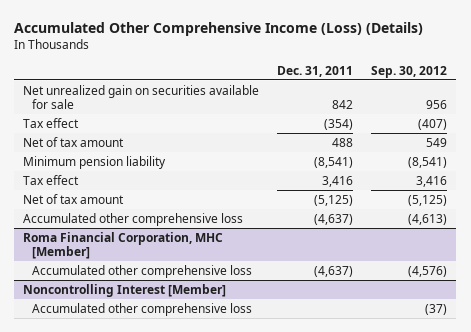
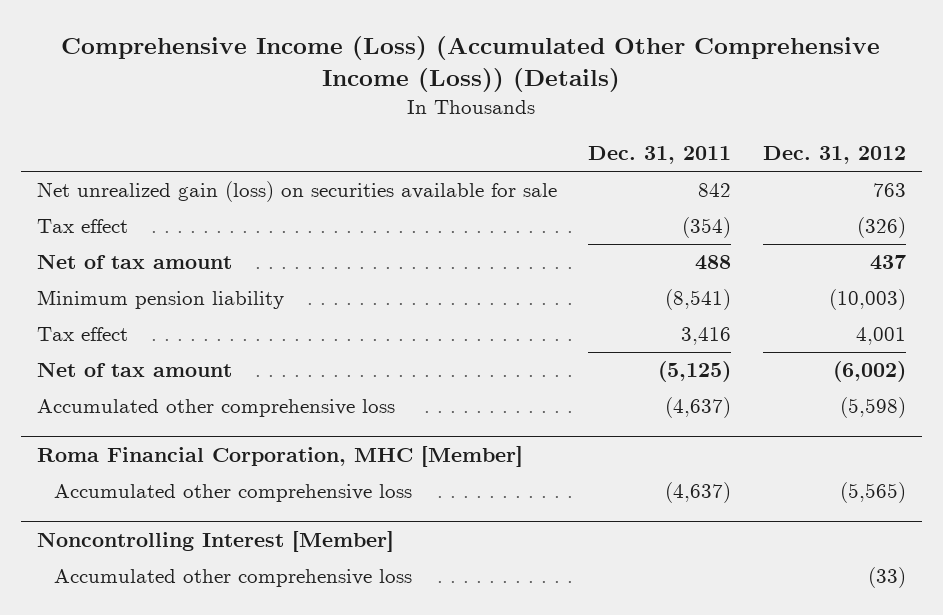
[14,22,424,37] Accumulated Other Comprehensive Income (Loss) (Details) -> [61,35,881,92] Comprehensive Income (Loss) (Accumulated Other Comprehensive Income (Loss)) (Details)
[371,66,448,79] Sep. 30, 2012 -> none
none -> [762,146,906,165] Dec. 31, 2012
[23,84,260,110] Net unrealized gain on securities available for sale -> [36,181,557,203] Net unrealized gain (loss) on securities available for sale

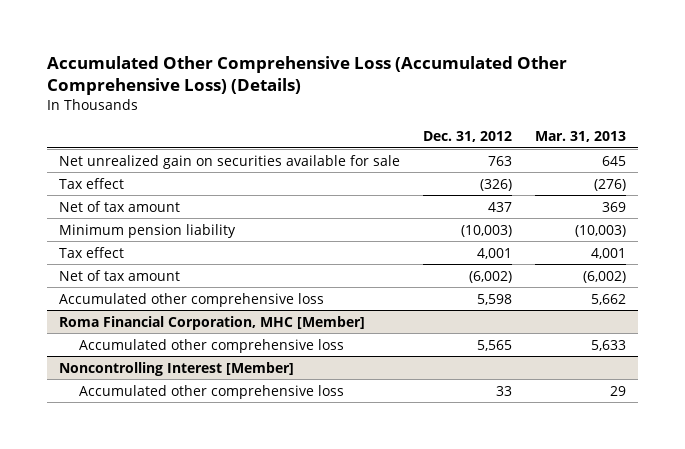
[61,35,881,92] Comprehensive Income (Loss) (Accumulated Other Comprehensive Income (Loss)) (Details) -> [47,56,568,96] Accumulated Other Comprehensive Loss (Accumulated Other Comprehensive Loss) (Details)
[588,146,732,165] Dec. 31, 2011 -> none
none -> [535,131,627,143] Mar. 31, 2013
[36,181,557,203] Net unrealized gain (loss) on securities available for sale -> [58,154,400,169] Net unrealized gain on securities available for sale
[839,397,906,419] (5,598) -> [477,293,513,305] 5,598
[839,482,906,504] (5,565) -> [477,339,513,351] 5,565
[867,567,906,589] (33) -> [496,385,513,396] 33

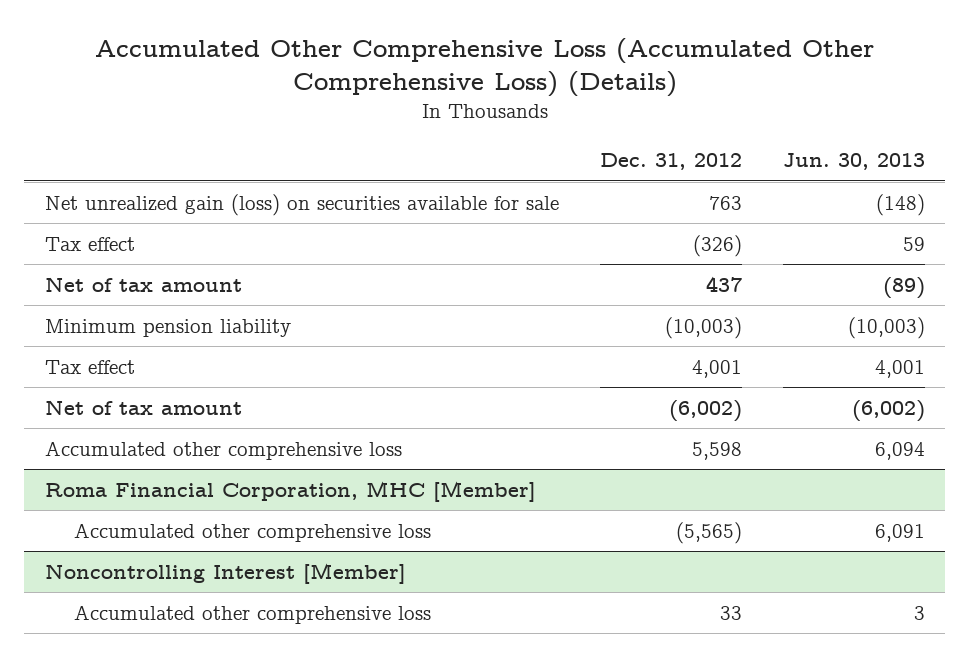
[535,131,627,143] Mar. 31, 2013 -> none
none -> [782,153,925,171] Jun. 30, 2013
[58,154,400,169] Net unrealized gain on securities available for sale -> [44,194,559,217] Net unrealized gain (loss) on securities available for sale
[477,339,513,351] 5,565 -> [675,522,742,545] (5,565)

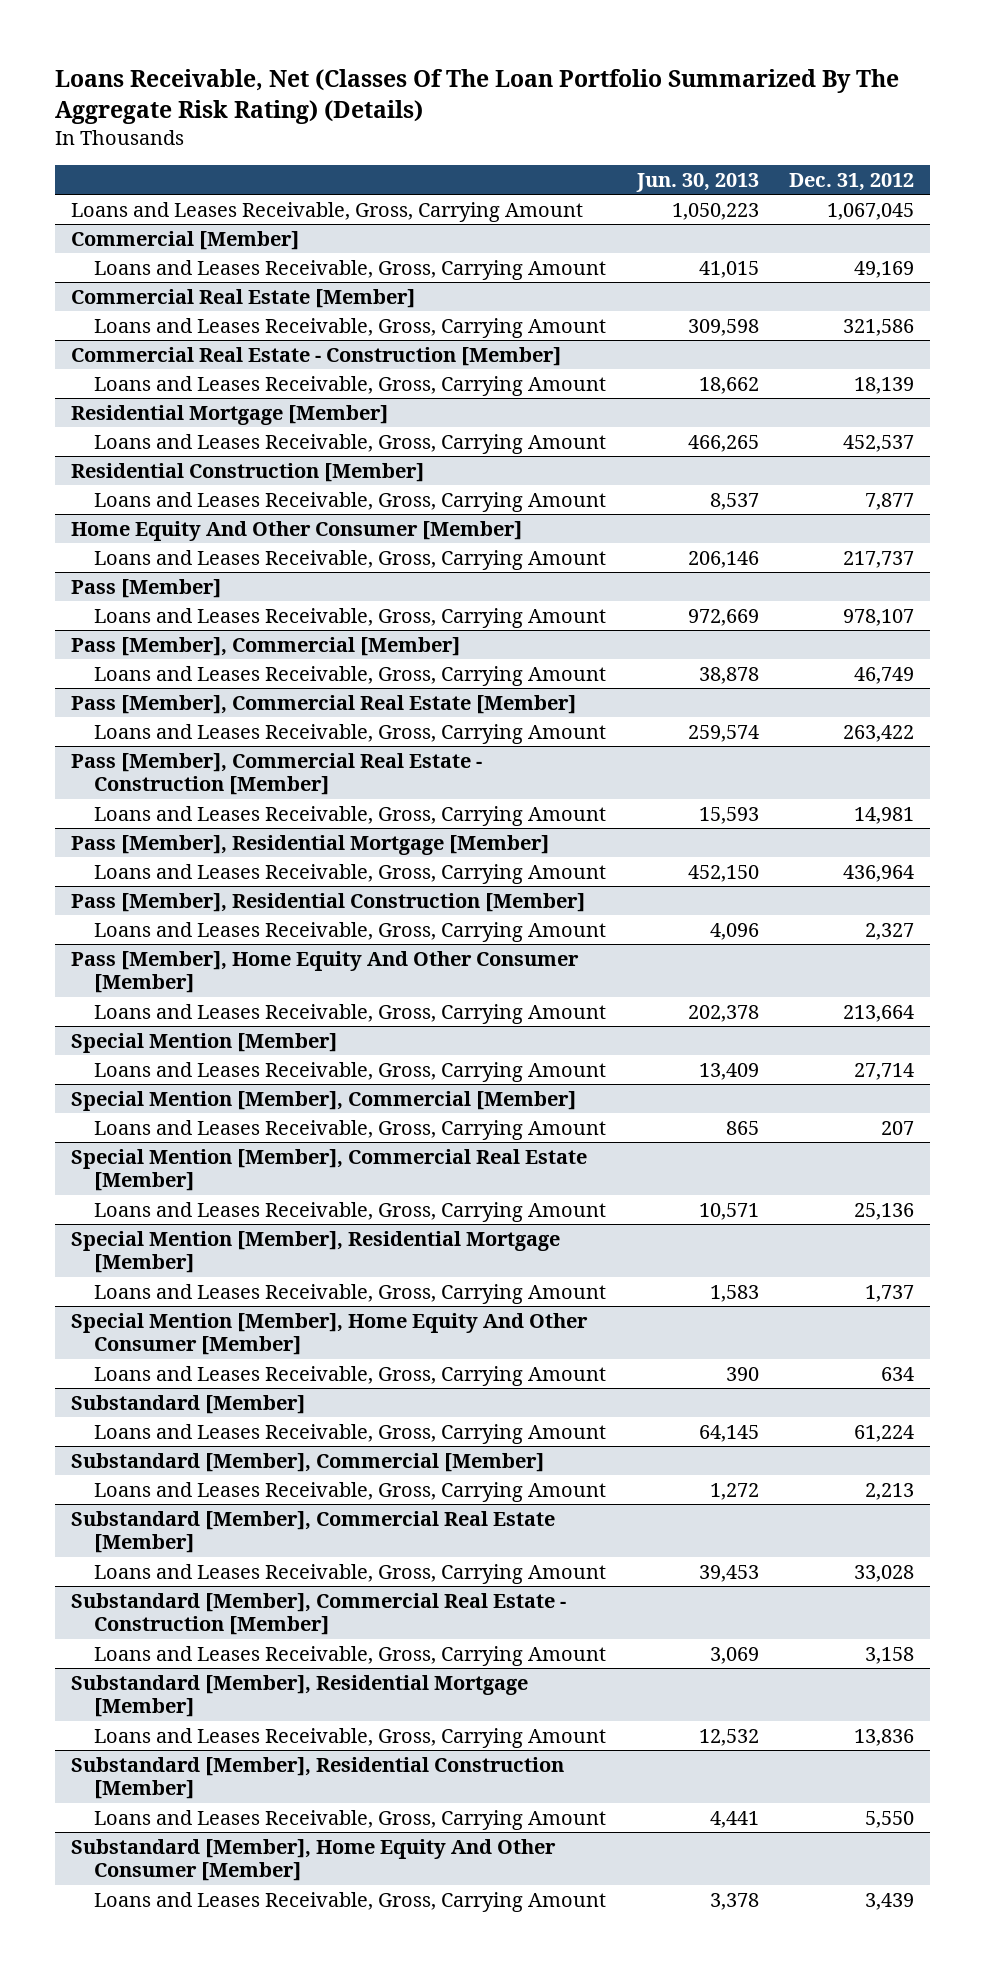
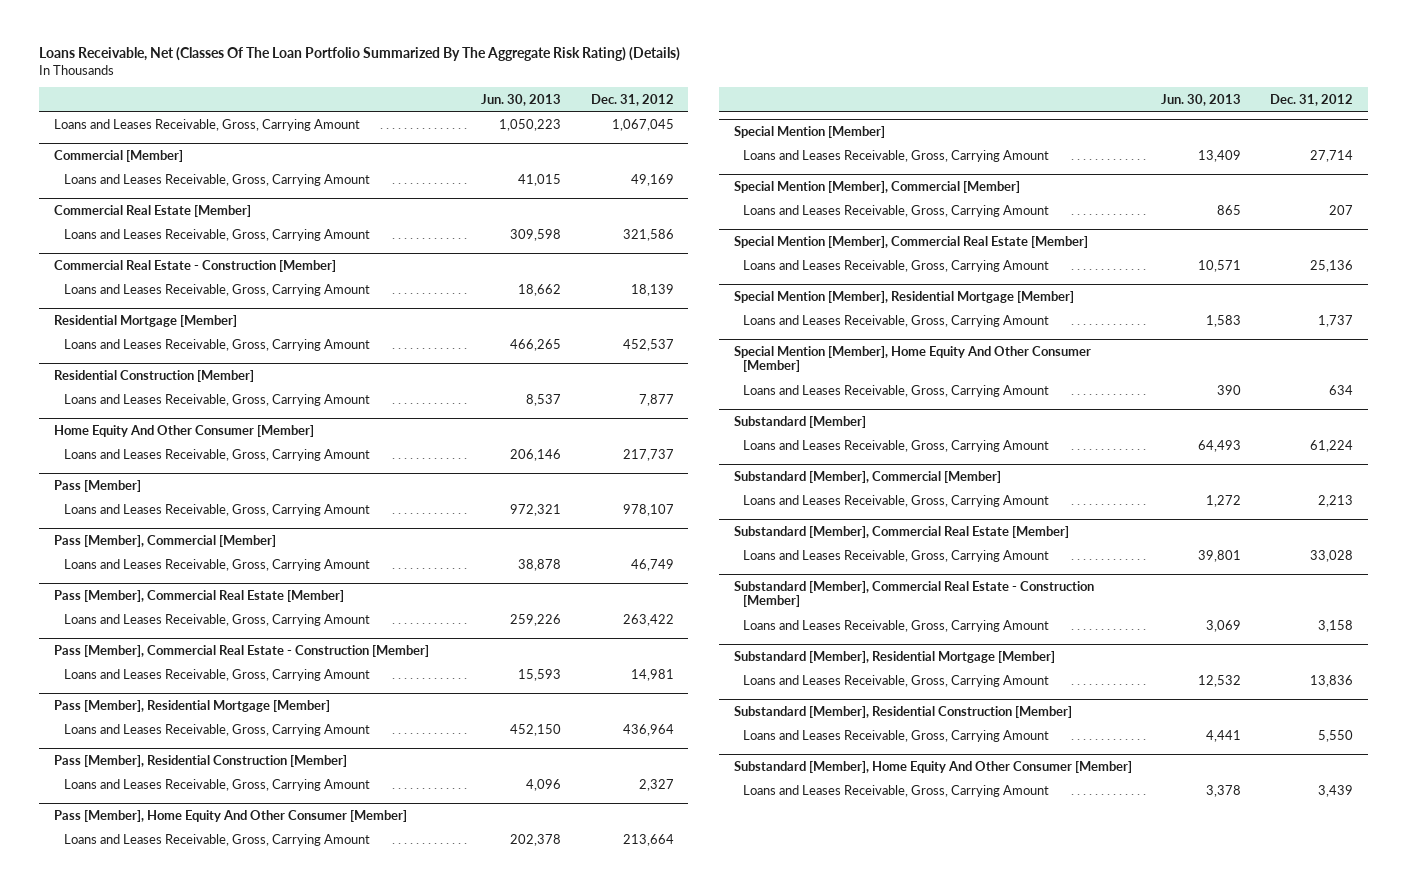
[687,608,759,626] 972,669 -> [510,503,562,516] 972,321
[687,724,759,742] 259,574 -> [510,613,562,626] 259,226
[698,1424,759,1442] 64,145 -> [1198,439,1242,452] 64,493
[698,1564,759,1582] 39,453 -> [1198,549,1242,562] 39,801

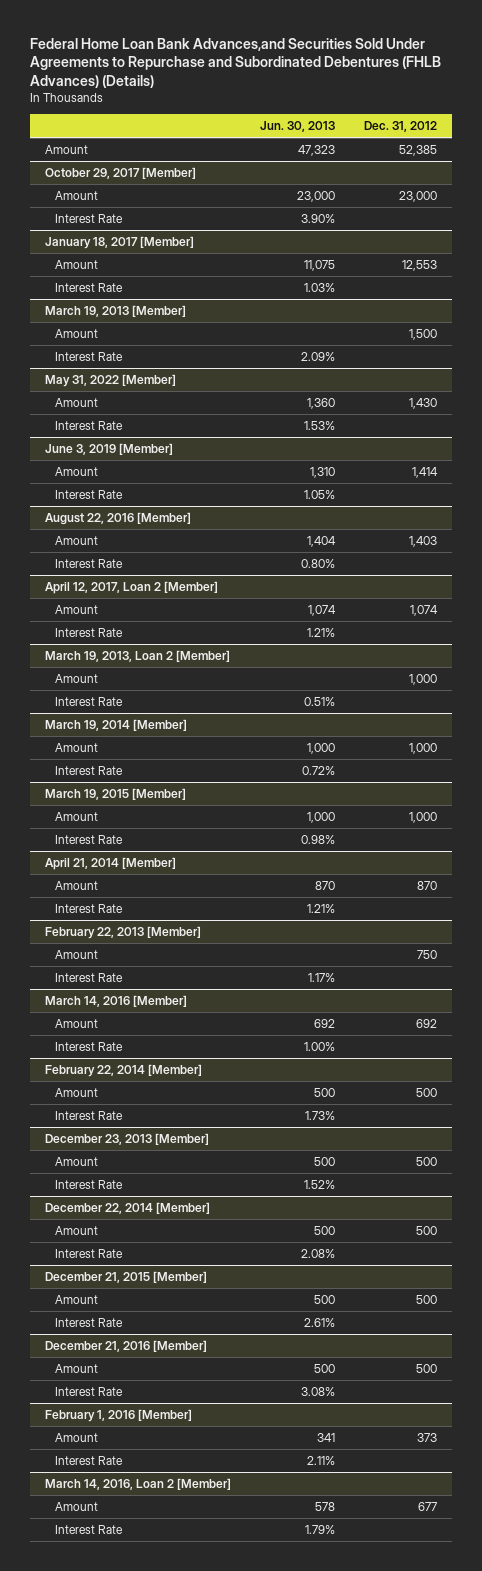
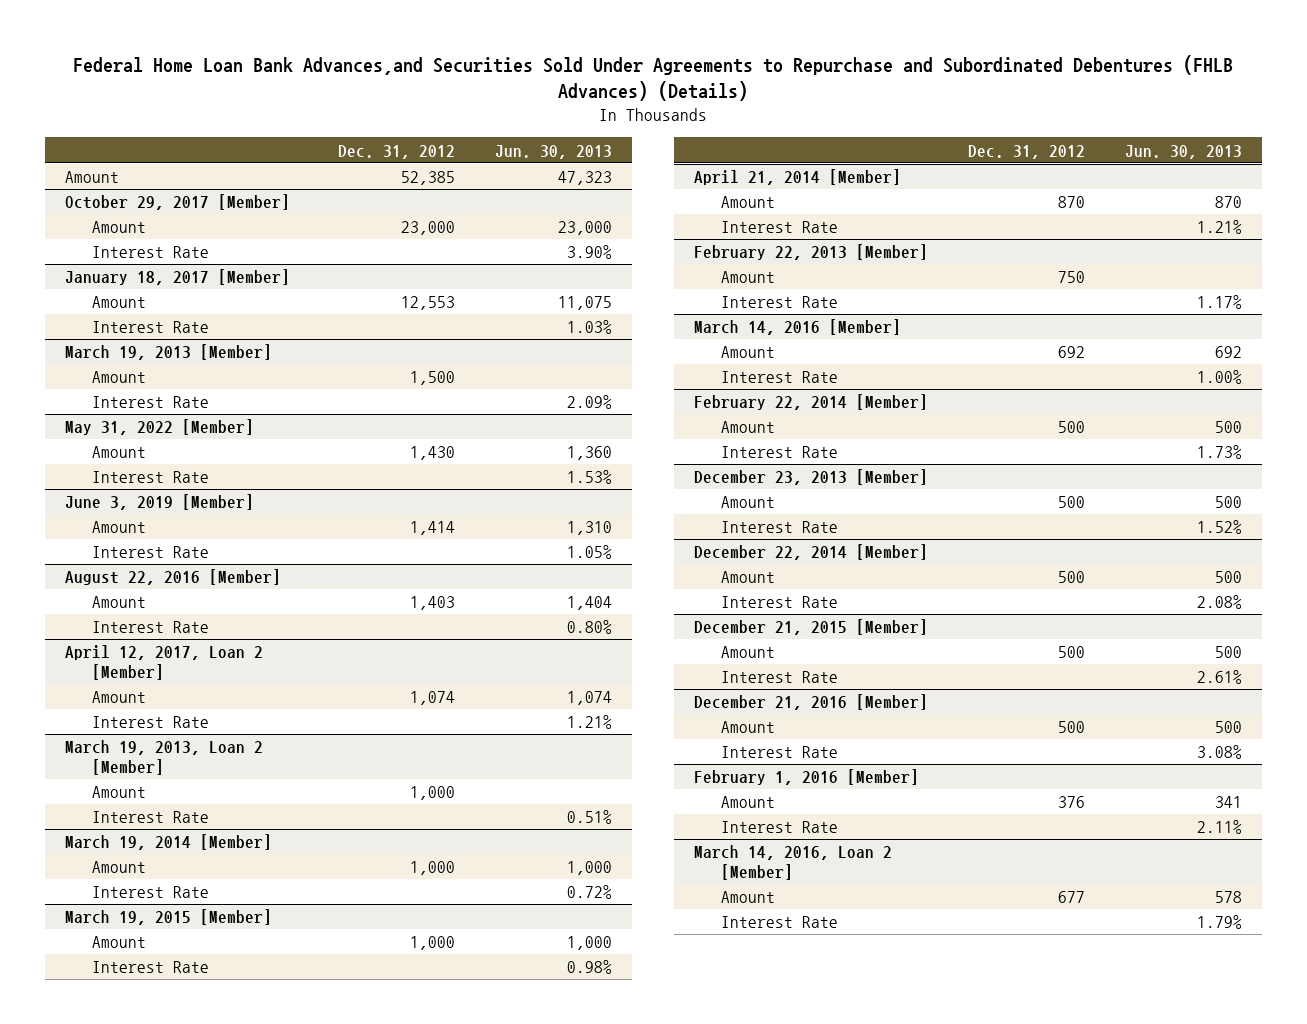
[417,1432,438,1442] 373 -> [1058,796,1086,809] 376

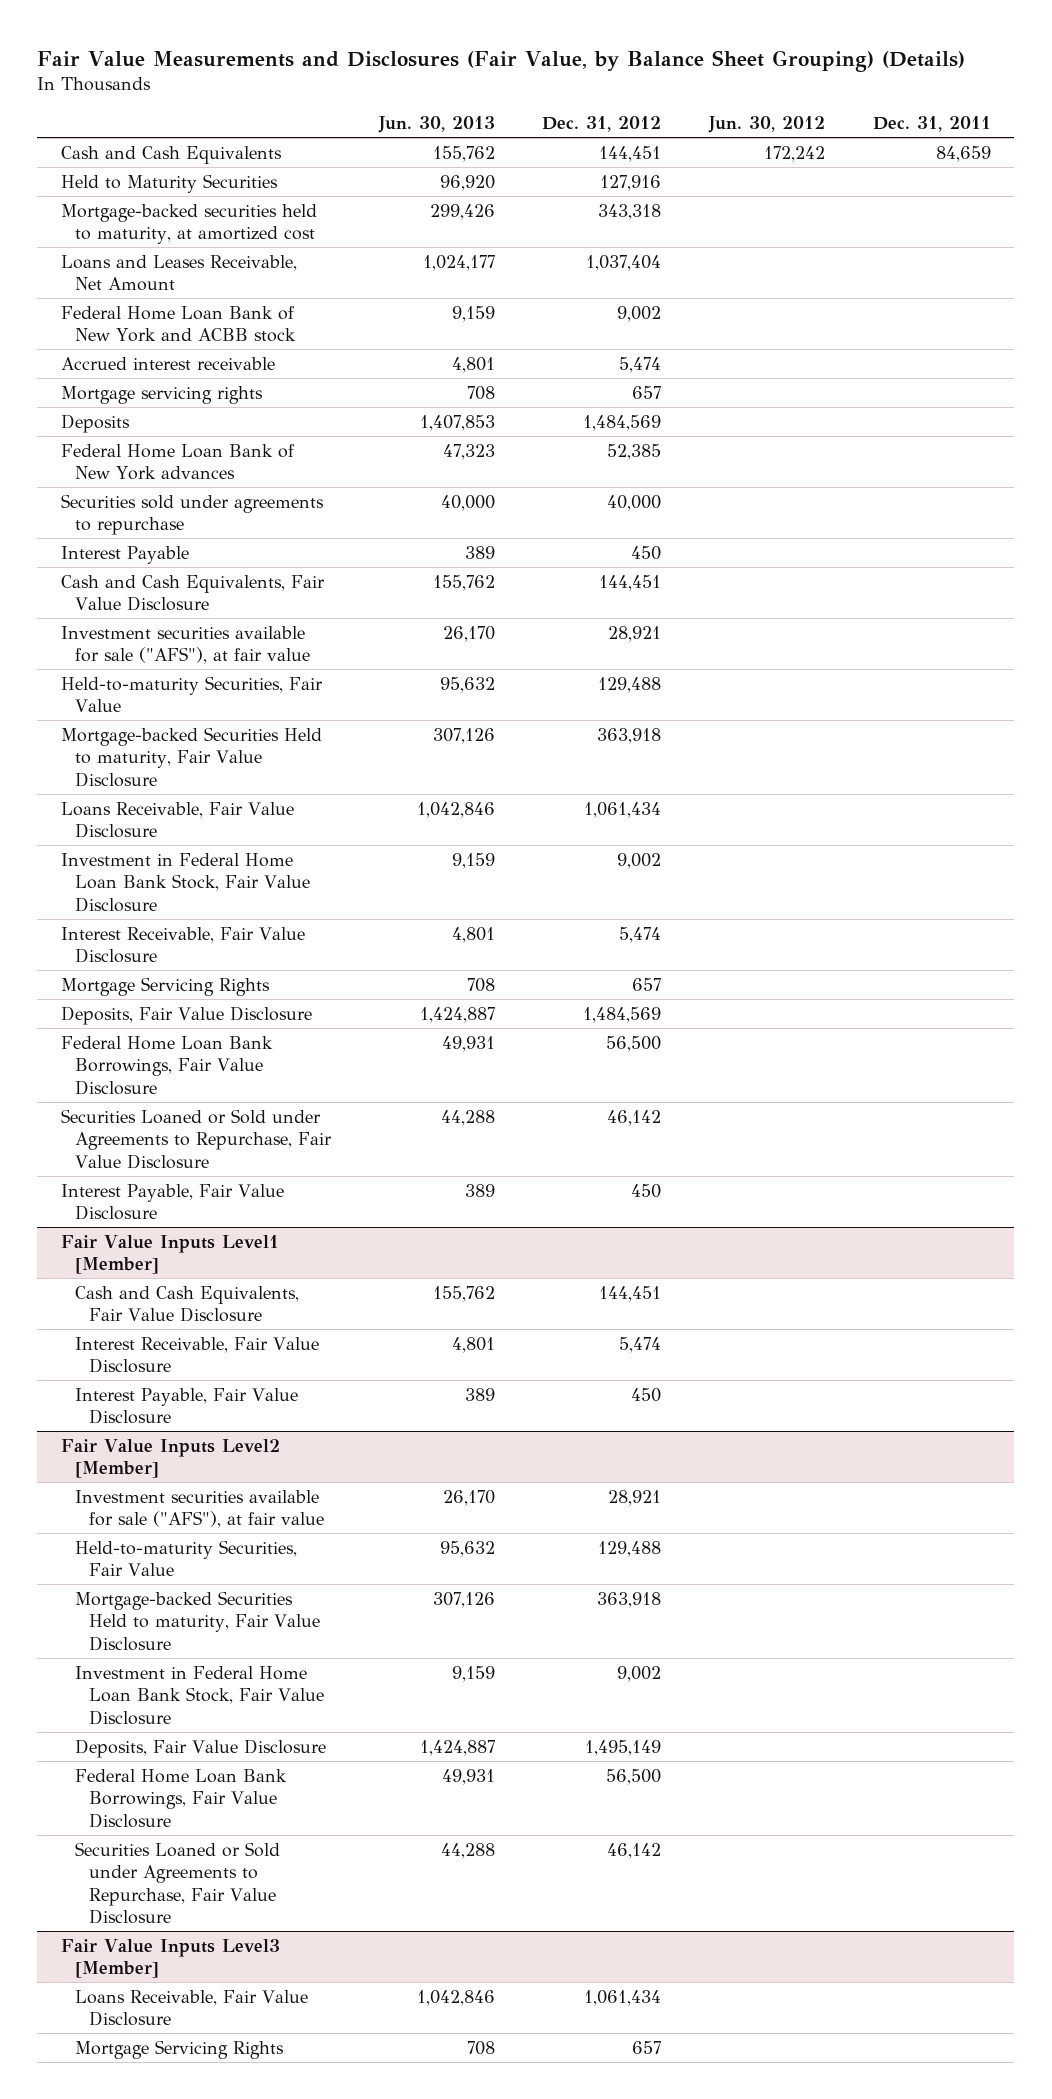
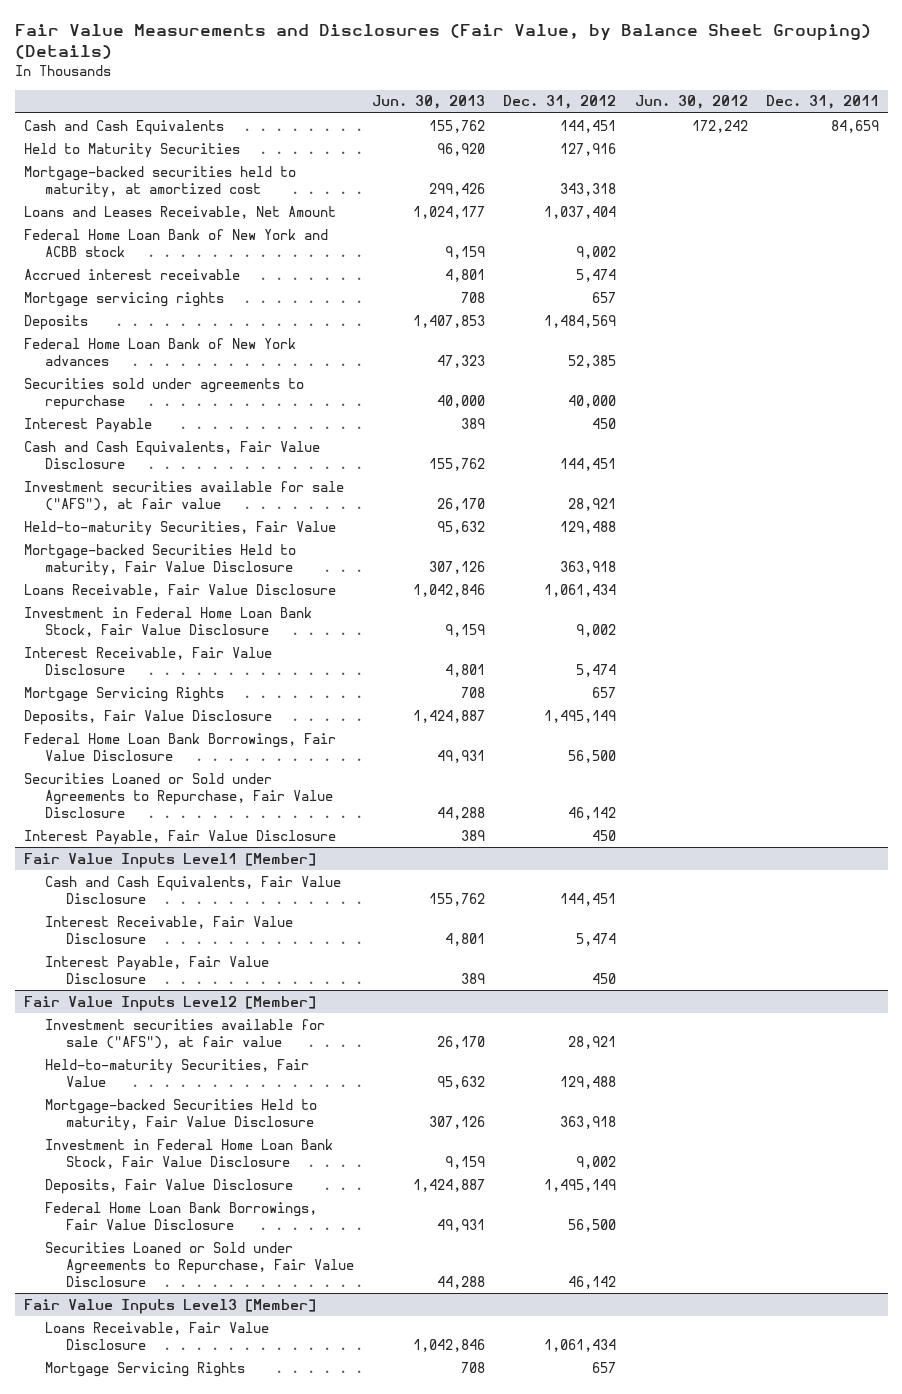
[583,1006,662,1023] 1,484,569 -> [544,709,617,723] 1,495,149

